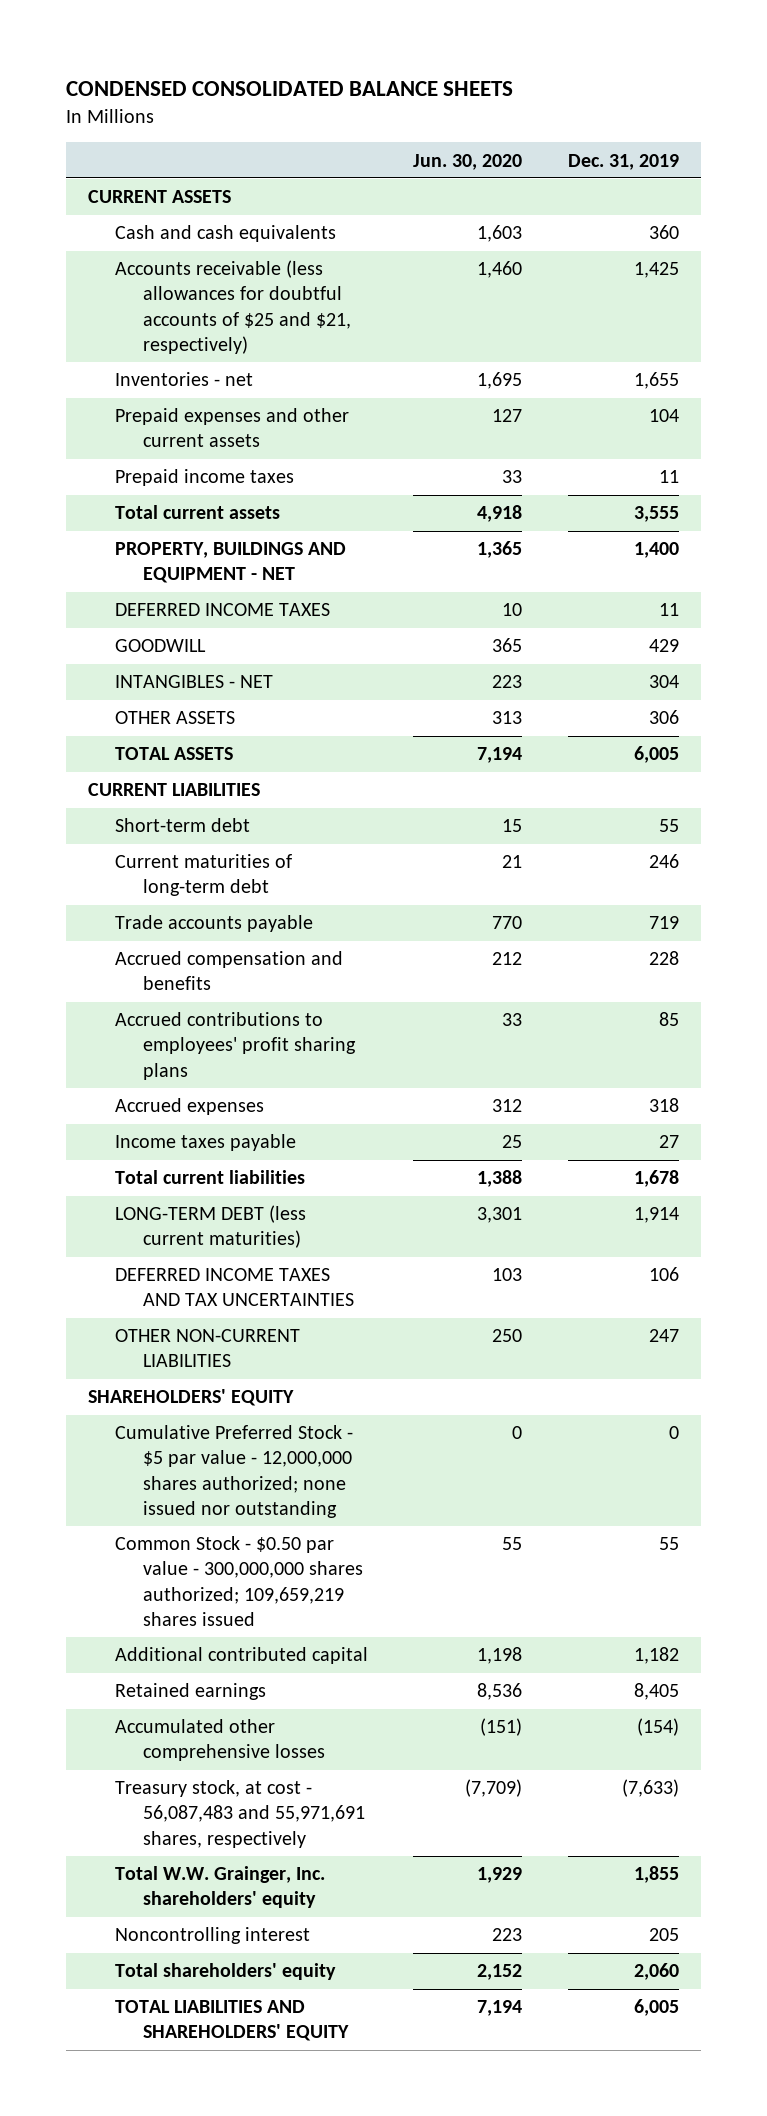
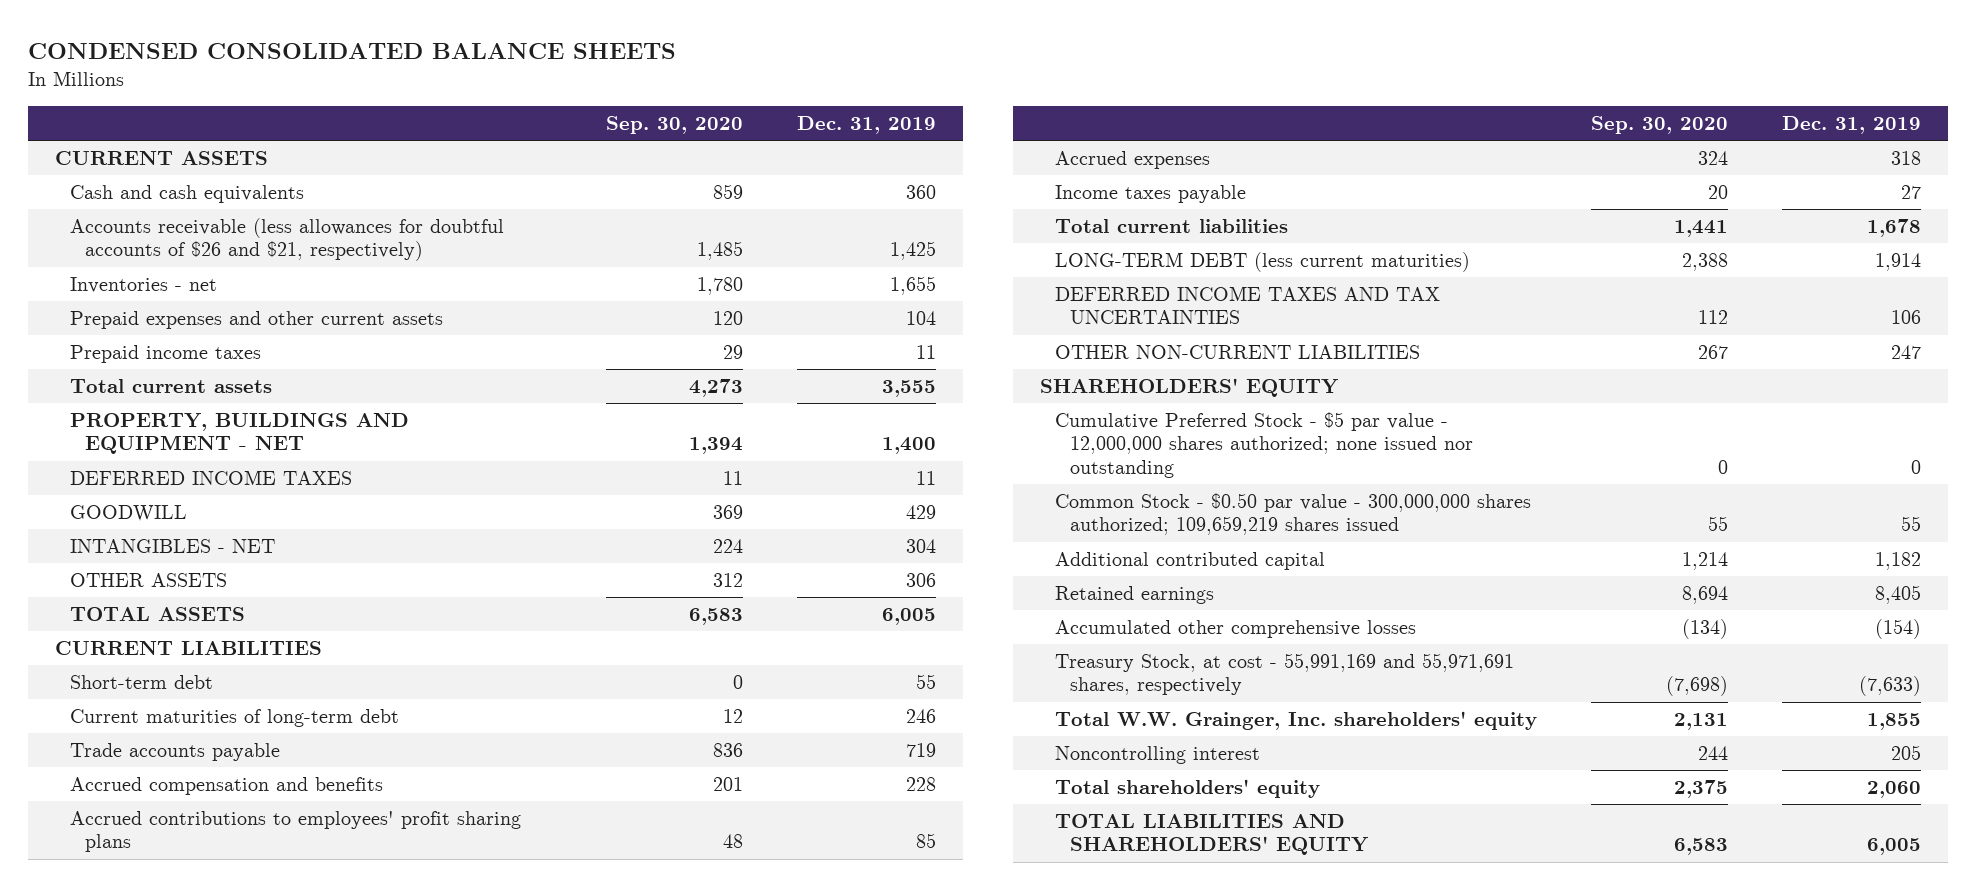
[413,153,523,170] Jun. 30, 2020 -> none
none -> [606,115,744,134] Sep. 30, 2020
[115,260,351,355] Accounts receivable (less allowances for doubtful accounts of $25 and $21, respectively) -> [70,218,505,262] Accounts receivable (less allowances for doubtful accounts of $26 and $21, respectively)
[115,1780,365,1848] Treasury stock, at cost - 56,087,483 and 55,971,691 shares, respectively -> [1054,653,1514,696] Treasury Stock, at cost - 55,991,169 and 55,971,691 shares, respectively

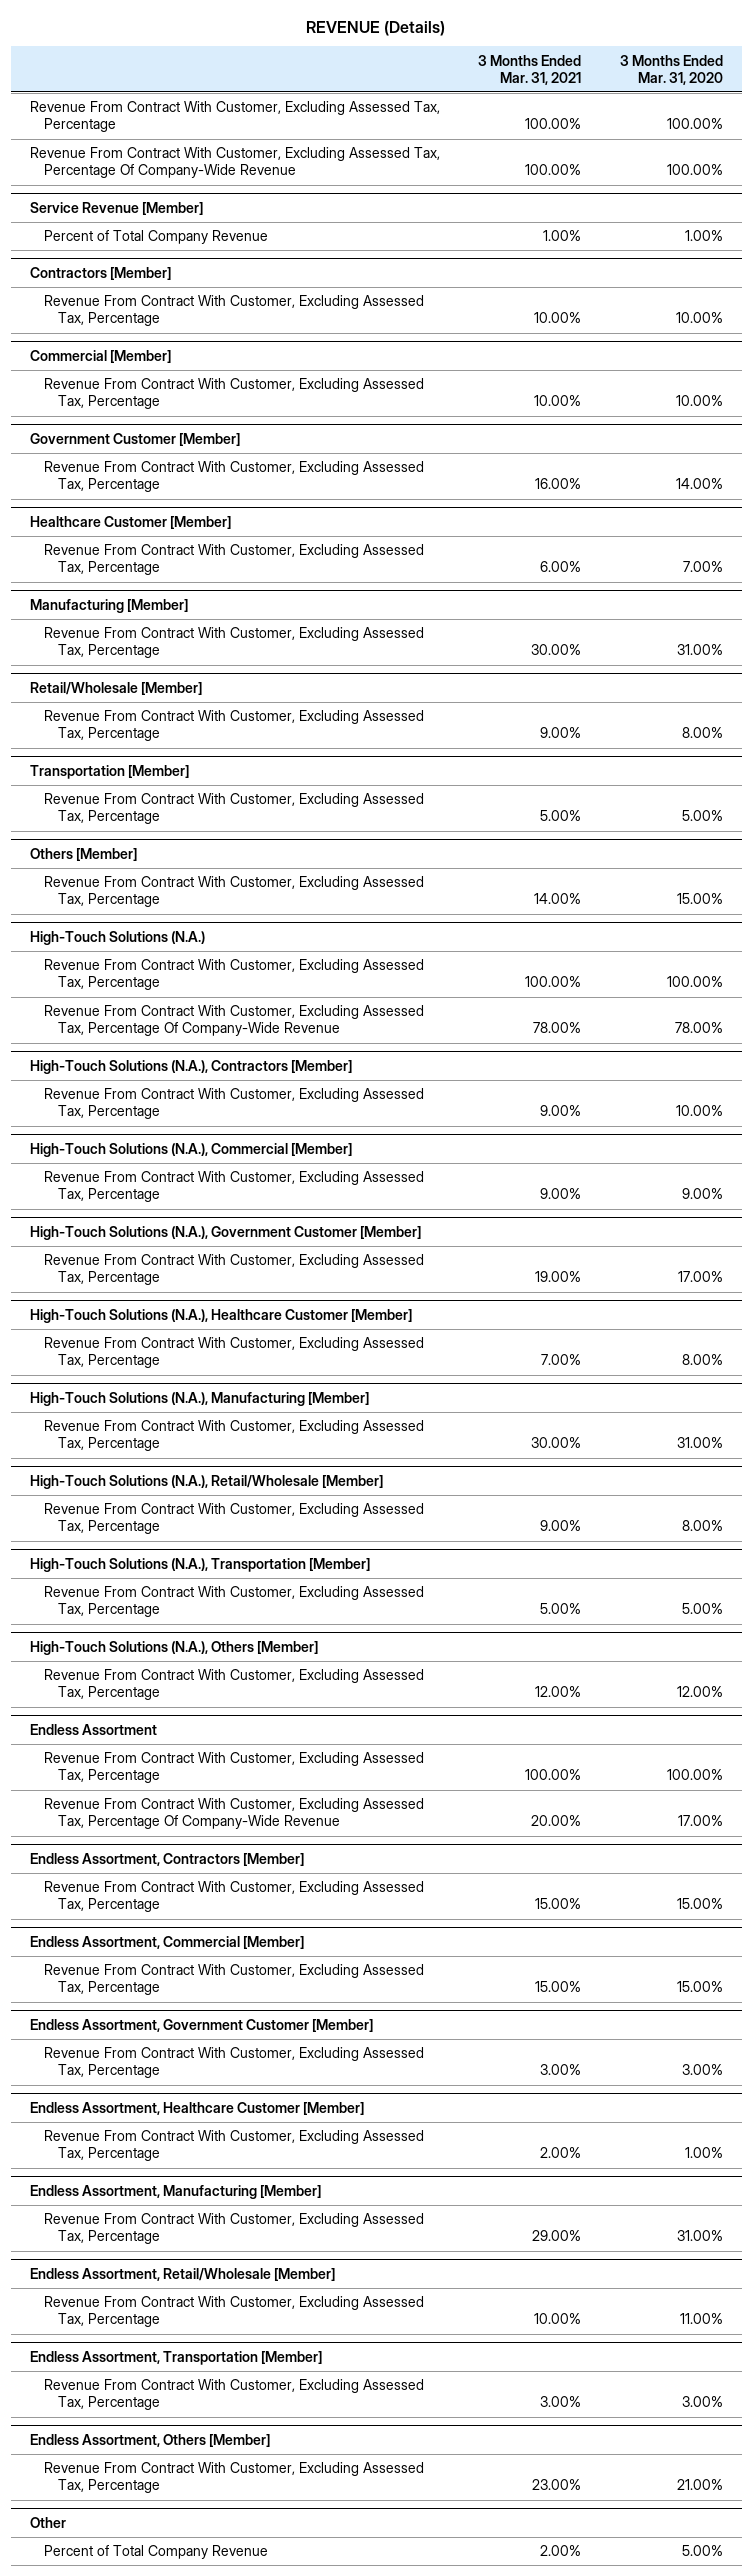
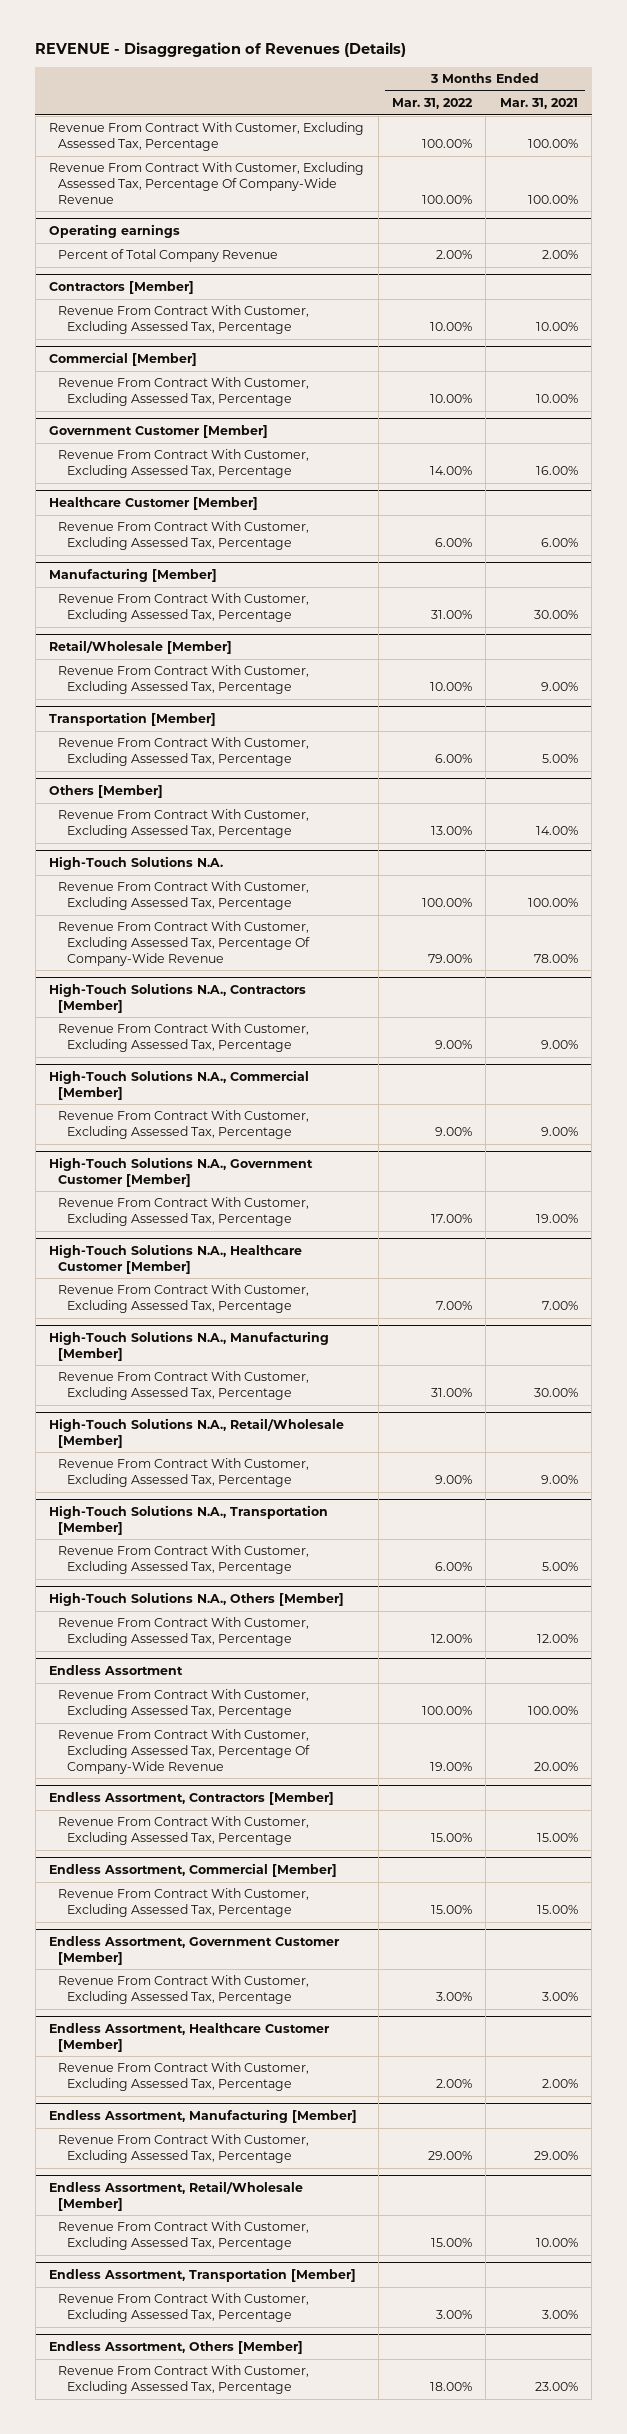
[306,20,446,36] REVENUE (Details) -> [35,42,407,58] REVENUE - Disaggregation of Revenues (Details)
[619,54,723,85] 3 Months Ended Mar. 31, 2020 -> none
none -> [391,98,473,110] Mar. 31, 2022
[30,201,204,215] Service Revenue [Member] -> none
none -> [49,224,181,239] Operating earnings
[543,230,582,242] 1.00% -> [541,250,578,260] 2.00%
[30,930,206,945] High-Touch Solutions (N.A.) -> [49,856,224,871] High-Touch Solutions N.A.
[30,1059,353,1074] High-Touch Solutions (N.A.), Contractors [Member] -> [49,983,307,1013] High-Touch Solutions N.A., Contractors [Member]
[30,1142,353,1157] High-Touch Solutions (N.A.), Commercial [Member] -> [49,1070,310,1100] High-Touch Solutions N.A., Commercial [Member]
[30,1225,422,1240] High-Touch Solutions (N.A.), Government Customer [Member] -> [49,1157,314,1187] High-Touch Solutions N.A., Government Customer [Member]
[30,1308,413,1323] High-Touch Solutions (N.A.), Healthcare Customer [Member] -> [49,1244,303,1274] High-Touch Solutions N.A., Healthcare Customer [Member]
[30,1391,370,1406] High-Touch Solutions (N.A.), Manufacturing [Member] -> [49,1331,330,1361] High-Touch Solutions N.A., Manufacturing [Member]
[30,1474,384,1489] High-Touch Solutions (N.A.), Retail/Wholesale [Member] -> [49,1418,345,1448] High-Touch Solutions N.A., Retail/Wholesale [Member]
[30,1557,371,1572] High-Touch Solutions (N.A.), Transportation [Member] -> [49,1505,329,1535] High-Touch Solutions N.A., Transportation [Member]
[30,1640,319,1655] High-Touch Solutions (N.A.), Others [Member] -> [49,1592,345,1607] High-Touch Solutions N.A., Others [Member]
[30,2516,67,2528] Other -> none
[44,2545,269,2560] Percent of Total Company Revenue -> none

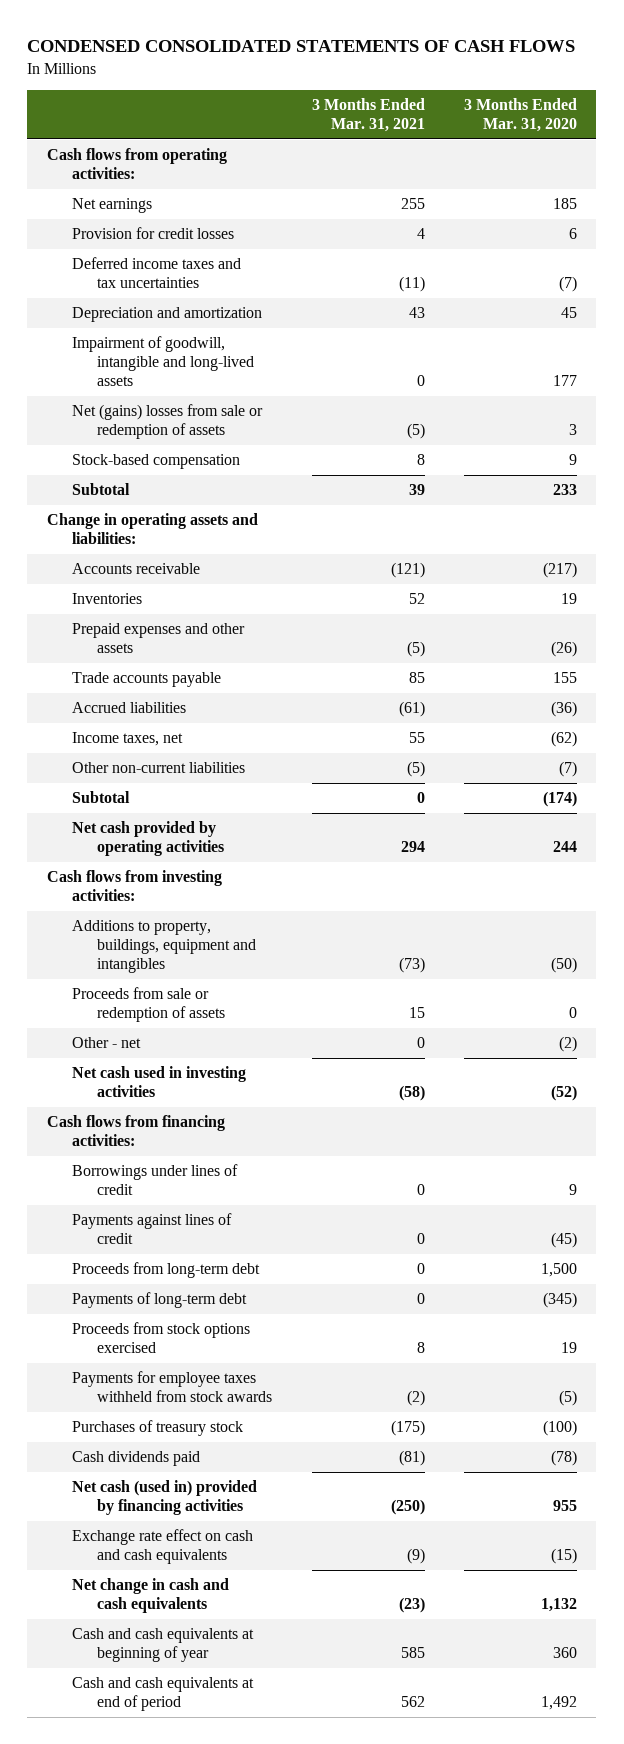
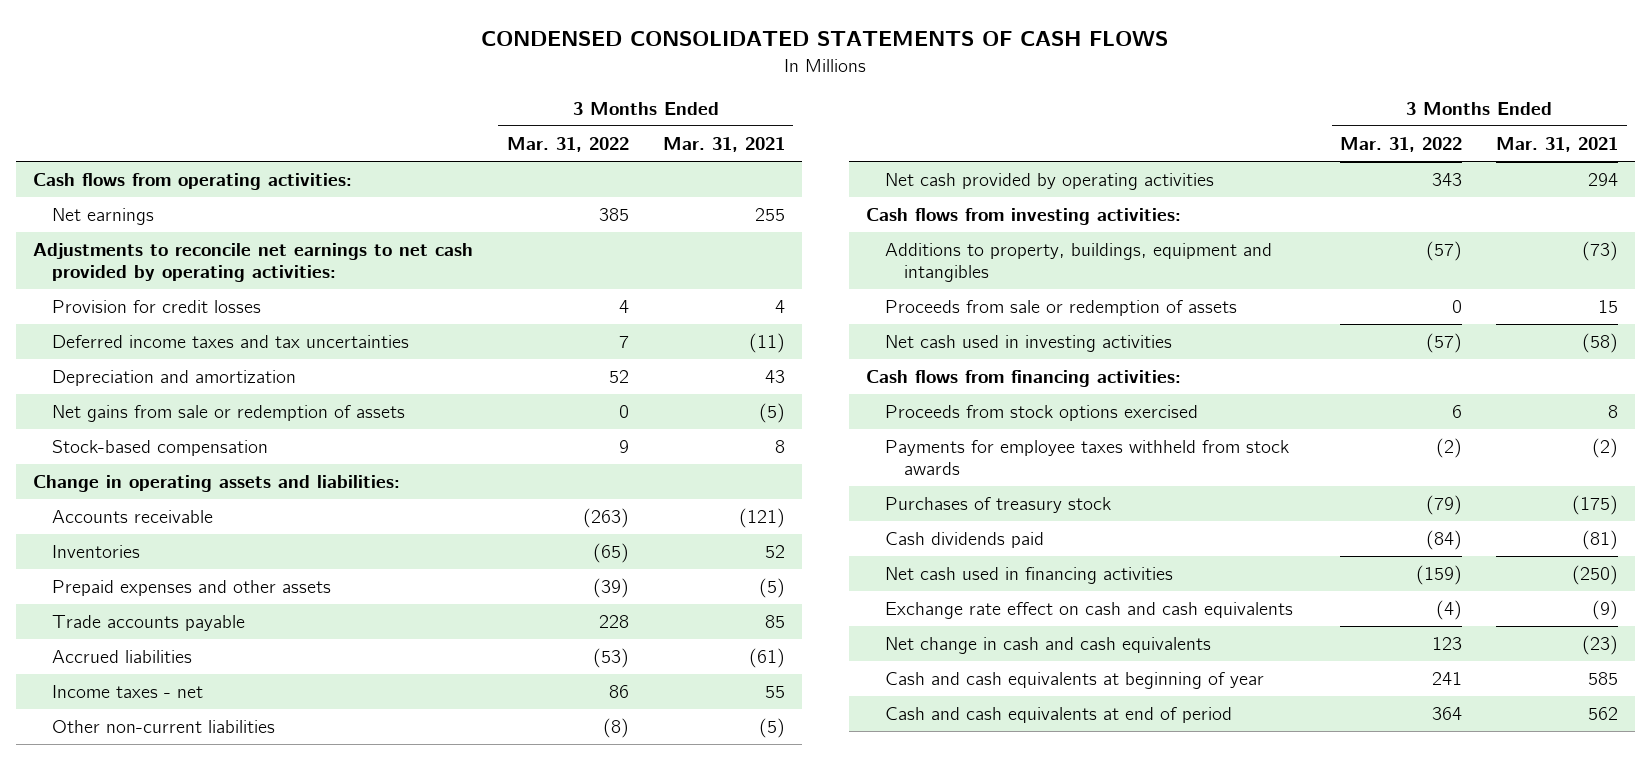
[463,98,577,133] 3 Months Ended Mar. 31, 2020 -> none
none -> [506,137,629,153] Mar. 31, 2022
none -> [32,243,473,283] Adjustments to reconcile net earnings to net cash provided by operating activities:
[72,336,255,387] Impairment of goodwill, intangible and long-lived assets -> none
[72,404,264,440] Net (gains) losses from sale or redemption of assets -> [51,405,405,423] Net gains from sale or redemption of assets
[72,483,131,496] Subtotal -> none
[72,732,184,747] Income taxes, net -> [51,685,203,699] Income taxes - net
[72,791,131,804] Subtotal -> none
[72,1037,142,1049] Other - net -> none
[72,1164,239,1196] Borrowings under lines of credit -> none
[72,1213,233,1245] Payments against lines of credit -> none
[72,1262,261,1279] Proceeds from long-term debt -> none
[72,1292,248,1309] Payments of long-term debt -> none
[72,1480,258,1516] Net cash (used in) provided by financing activities -> [885,567,1174,585] Net cash used in financing activities

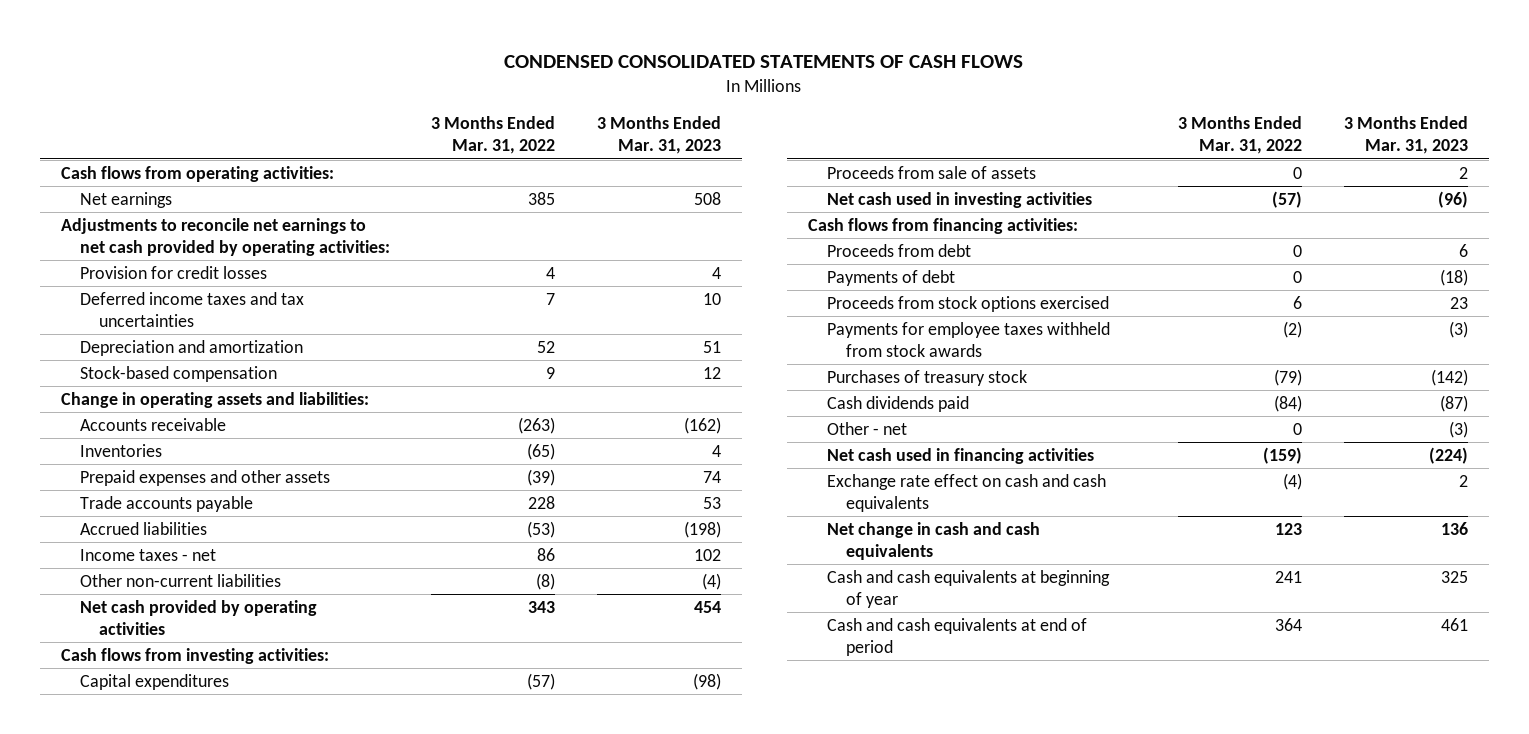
[662,137,785,153] Mar. 31, 2021 -> none
none -> [596,116,721,155] 3 Months Ended Mar. 31, 2023
[51,405,405,423] Net gains from sale or redemption of assets -> none
[885,243,1273,283] Additions to property, buildings, equipment and intangibles -> [79,674,229,691] Capital expenditures
[885,300,1238,317] Proceeds from sale or redemption of assets -> [826,166,1036,180] Proceeds from sale of assets
none -> [826,244,971,258] Proceeds from debt
none -> [826,270,955,287] Payments of debt
none -> [826,422,907,436] Other - net

